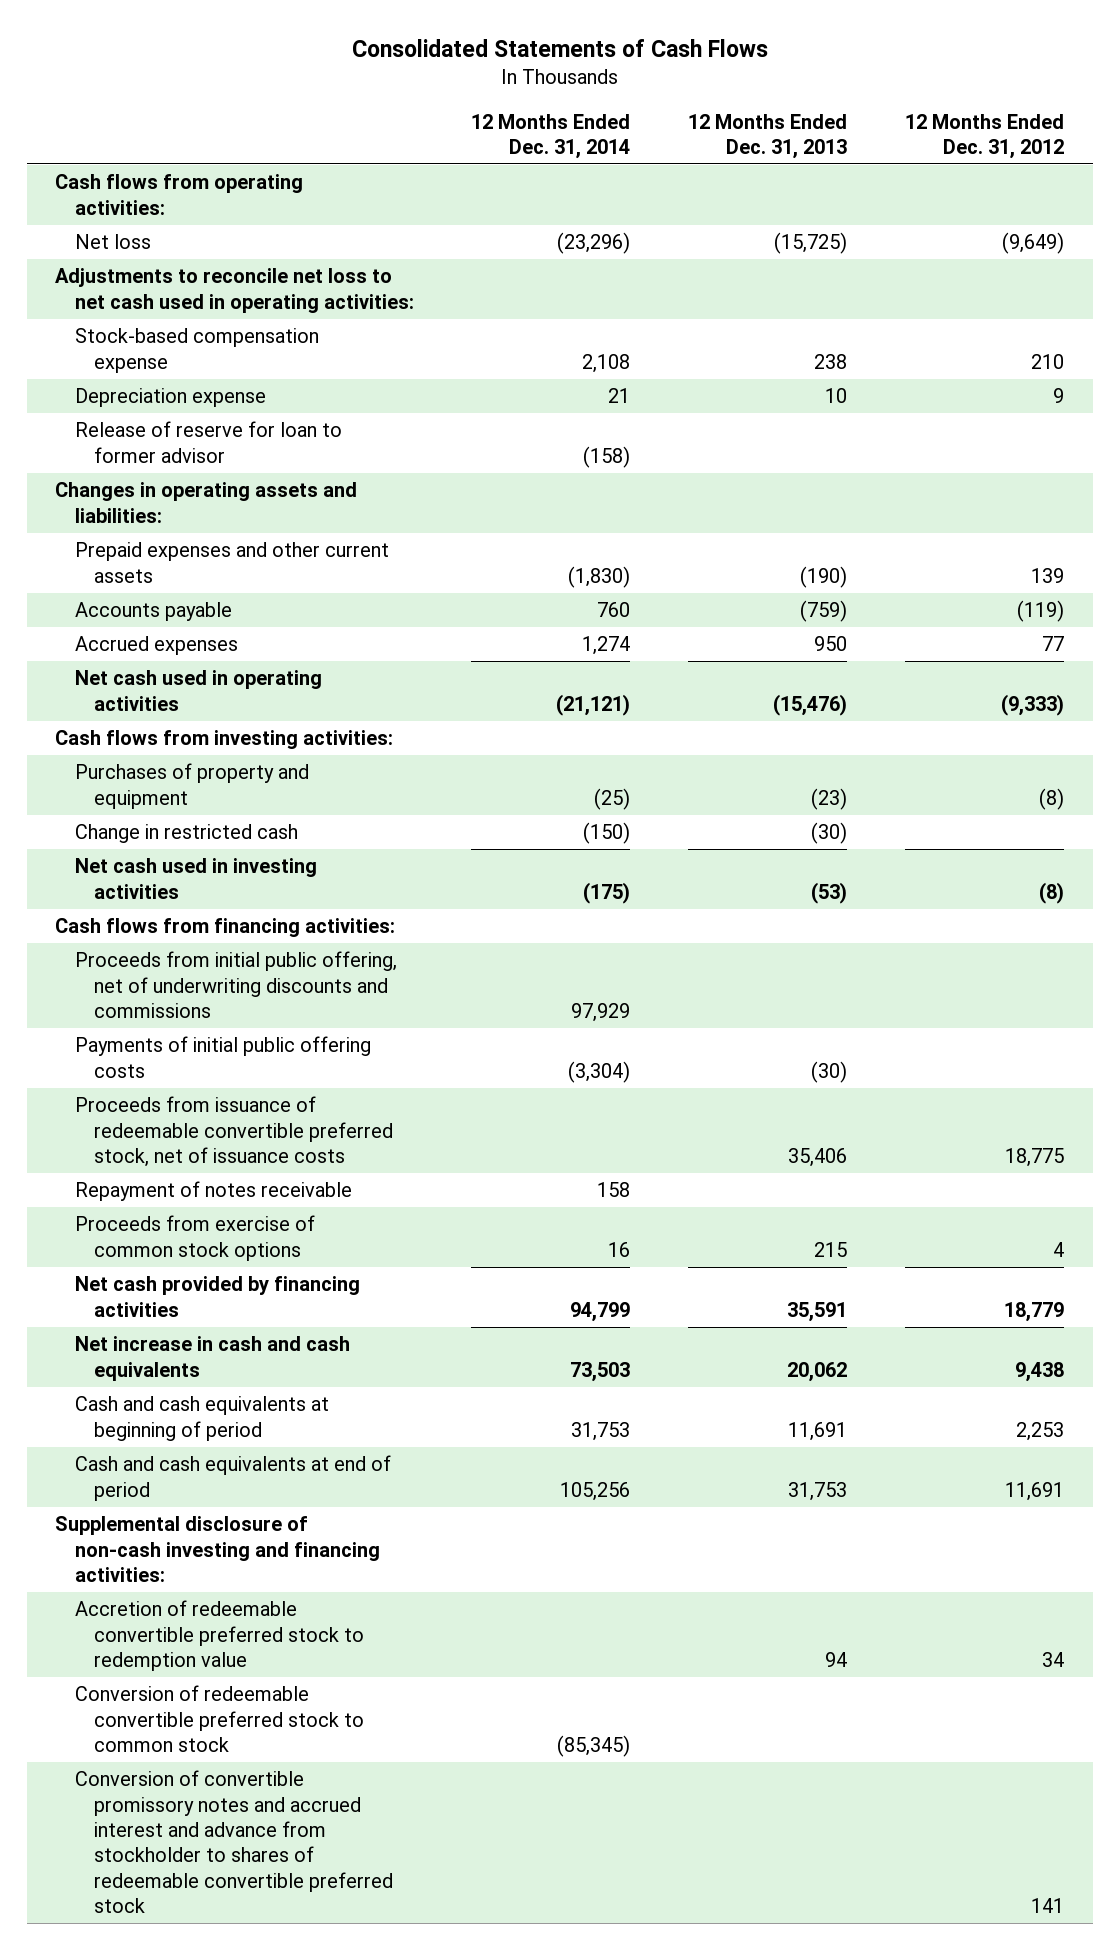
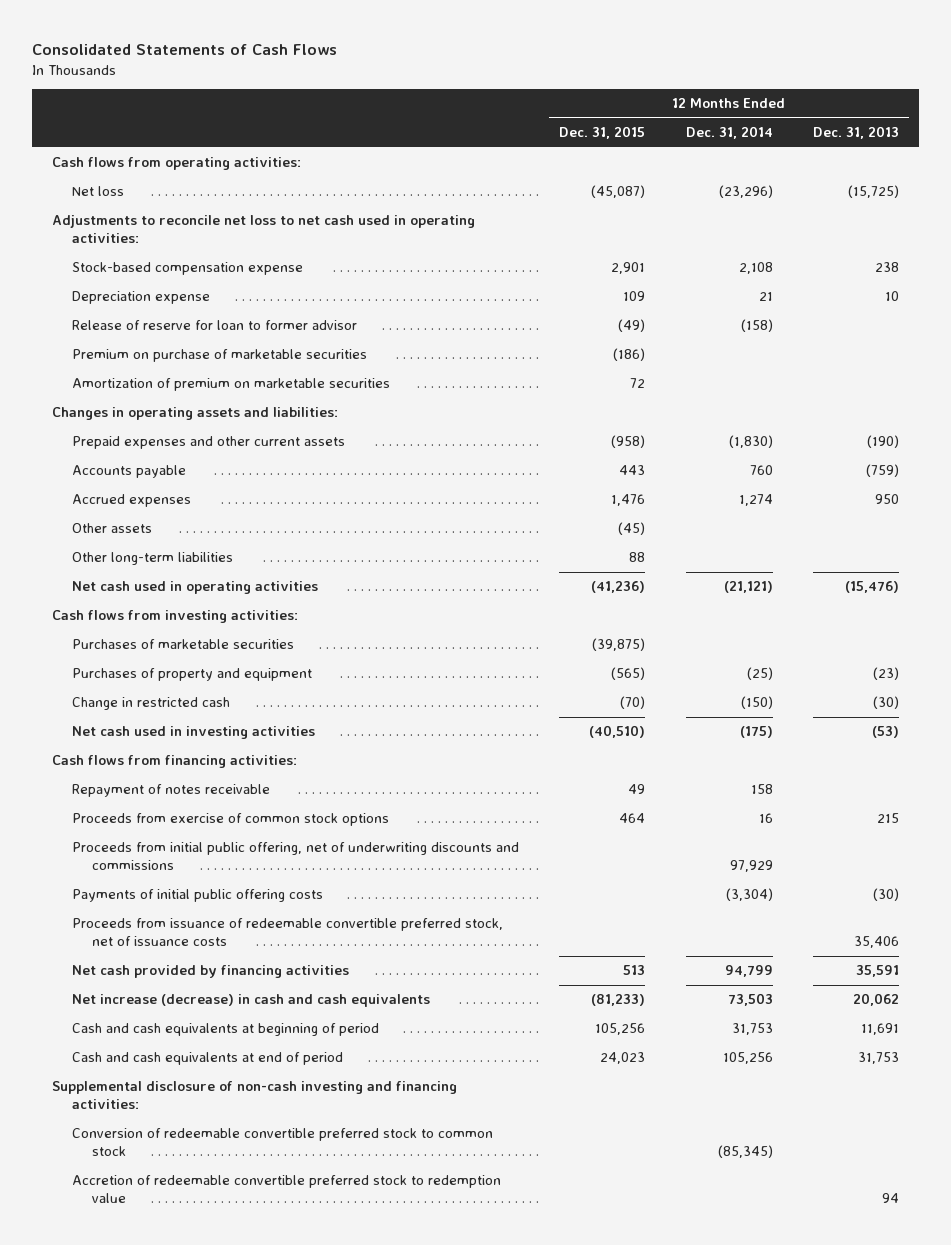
[905,113,1065,159] 12 Months Ended Dec. 31, 2012 -> none
none -> [559,126,646,140] Dec. 31, 2015
none -> [72,349,368,363] Premium on purchase of marketable securities
none -> [72,378,391,392] Amortization of premium on marketable securities
none -> [72,523,153,534] Other assets
none -> [72,552,234,566] Other long-term liabilities
none -> [72,639,295,650] Purchases of marketable securities
[74,1181,352,1202] Repayment of notes receivable -> [72,784,271,798] Repayment of notes receivable
[74,1215,315,1261] Proceeds from exercise of common stock options -> [72,813,390,827] Proceeds from exercise of common stock options
[74,1336,350,1381] Net increase in cash and cash equivalents -> [72,994,431,1008] Net increase (decrease) in cash and cash equivalents
[74,1770,393,1914] Conversion of convertible promissory notes and accrued interest and advance from stockholder to shares of redeemable convertible preferred stock -> none
[74,1600,364,1671] Accretion of redeemable convertible preferred stock to redemption value -> [72,1175,502,1204] Accretion of redeemable convertible preferred stock to redemption value

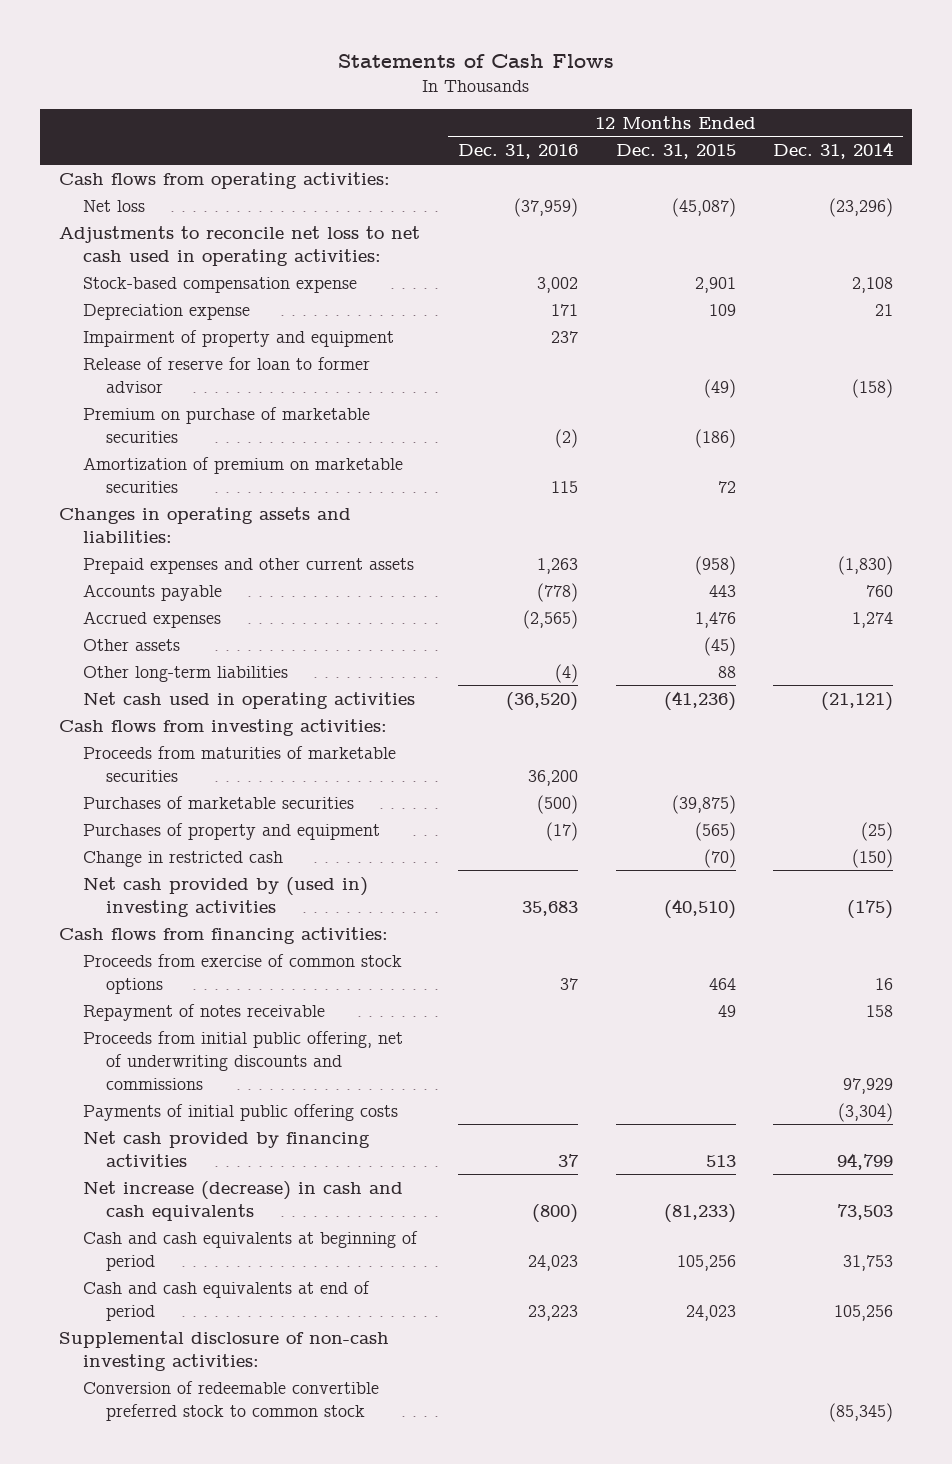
[32,43,338,55] Consolidated Statements of Cash Flows -> [338,53,615,68] Statements of Cash Flows
[812,126,899,140] Dec. 31, 2013 -> none
none -> [457,144,578,160] Dec. 31, 2016
none -> [82,329,394,347] Impairment of property and equipment
none -> [82,745,396,782] Proceeds from maturities of marketable securities
[72,726,316,740] Net cash used in investing activities -> [82,876,368,917] Net cash provided by (used in) investing activities
[72,784,271,798] Repayment of notes receivable -> [82,1003,325,1021] Repayment of notes receivable
[72,918,504,947] Proceeds from issuance of redeemable convertible preferred stock, net of issuance costs -> none
[52,1081,458,1110] Supplemental disclosure of non-cash investing and financing activities: -> [59,1330,390,1371] Supplemental disclosure of non-cash investing activities:
[72,1175,502,1204] Accretion of redeemable convertible preferred stock to redemption value -> none

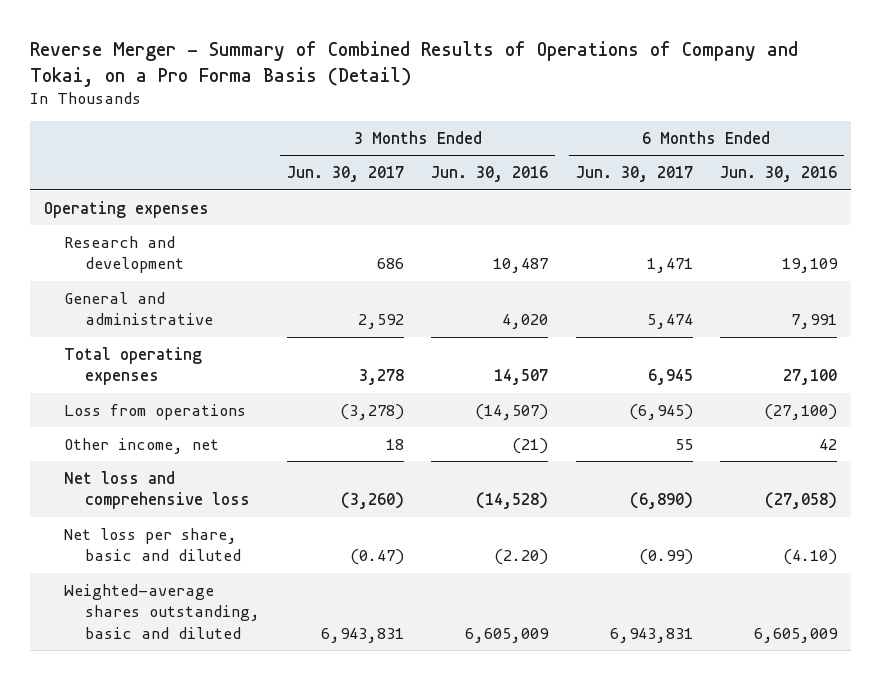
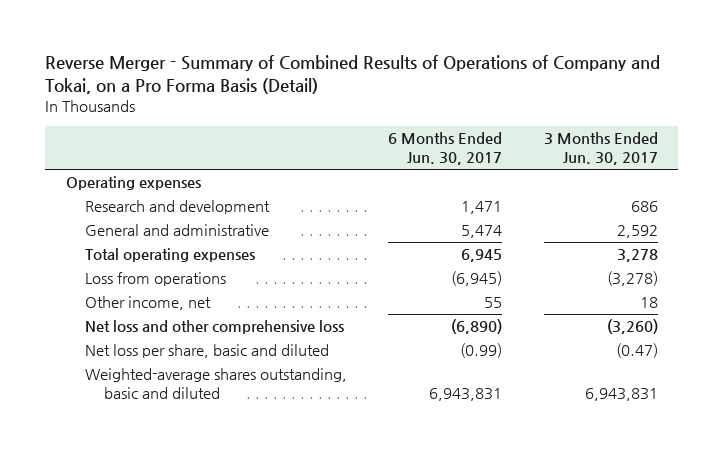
[431,166,549,183] Jun. 30, 2016 -> none
[720,166,838,183] Jun. 30, 2016 -> none
[64,470,250,510] Net loss and comprehensive loss -> [84,320,344,335] Net loss and other comprehensive loss

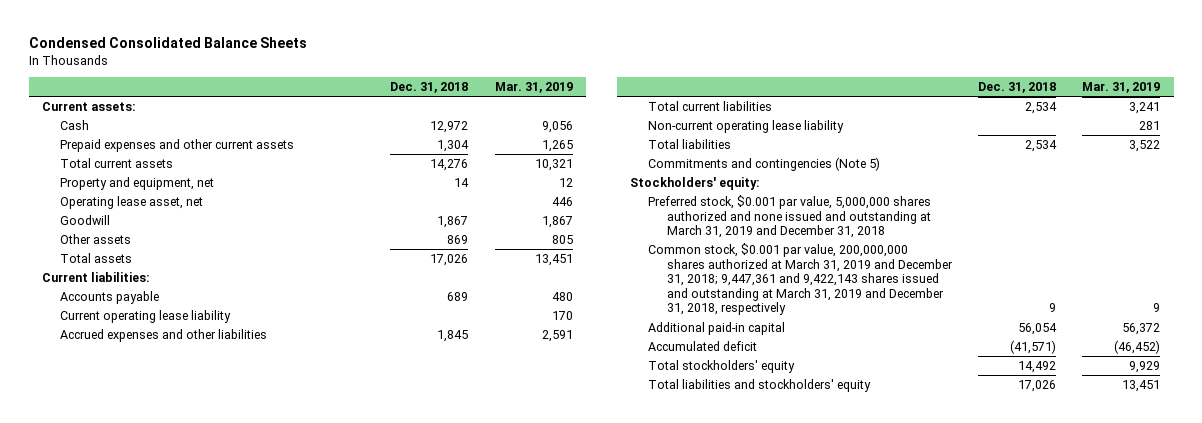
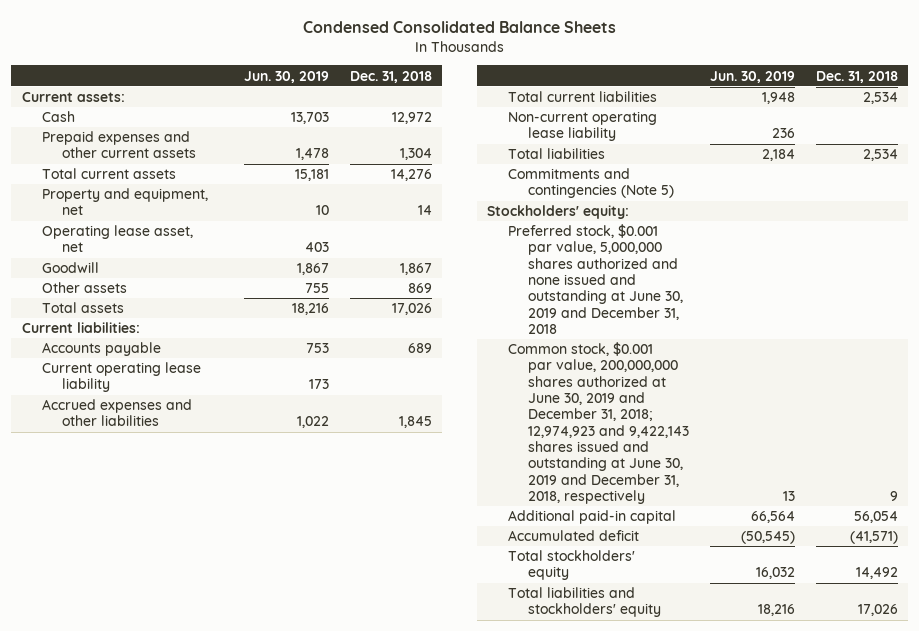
[494,81,573,93] Mar. 31, 2019 -> none
none -> [244,70,330,83] Jun. 30, 2019
[648,194,932,239] Preferred stock, $0.001 par value, 5,000,000 shares authorized and none issued and outstanding at March 31, 2019 and December 31, 2018 -> [507,224,683,335] Preferred stock, $0.001 par value, 5,000,000 shares authorized and none issued and outstanding at June 30, 2019 and December 31, 2018
[648,242,953,316] Common stock, $0.001 par value, 200,000,000 shares authorized at March 31, 2019 and December 31, 2018; 9,447,361 and 9,422,143 shares issued and outstanding at March 31, 2019 and December 31, 2018, respectively -> [507,342,689,504] Common stock, $0.001 par value, 200,000,000 shares authorized at June 30, 2019 and December 31, 2018; 12,974,923 and 9,422,143 shares issued and outstanding at June 30, 2019 and December 31, 2018, respectively

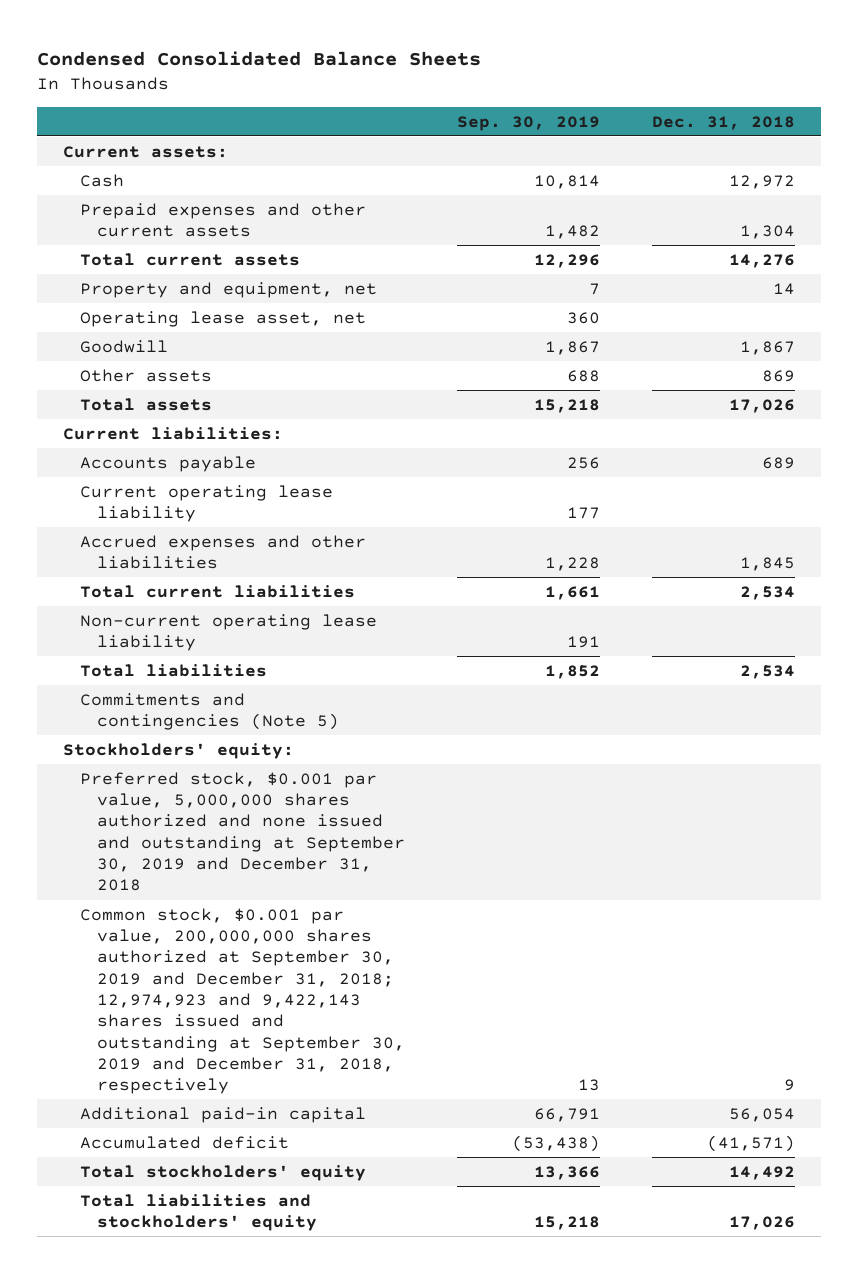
[244,70,330,83] Jun. 30, 2019 -> none
none -> [457,115,601,131] Sep. 30, 2019
[507,224,683,335] Preferred stock, $0.001 par value, 5,000,000 shares authorized and none issued and outstanding at June 30, 2019 and December 31, 2018 -> [80,771,406,892] Preferred stock, $0.001 par value, 5,000,000 shares authorized and none issued and outstanding at September 30, 2019 and December 31, 2018
[507,342,689,504] Common stock, $0.001 par value, 200,000,000 shares authorized at June 30, 2019 and December 31, 2018; 12,974,923 and 9,422,143 shares issued and outstanding at June 30, 2019 and December 31, 2018, respectively -> [80,907,406,1095] Common stock, $0.001 par value, 200,000,000 shares authorized at September 30, 2019 and December 31, 2018; 12,974,923 and 9,422,143 shares issued and outstanding at September 30, 2019 and December 31, 2018, respectively

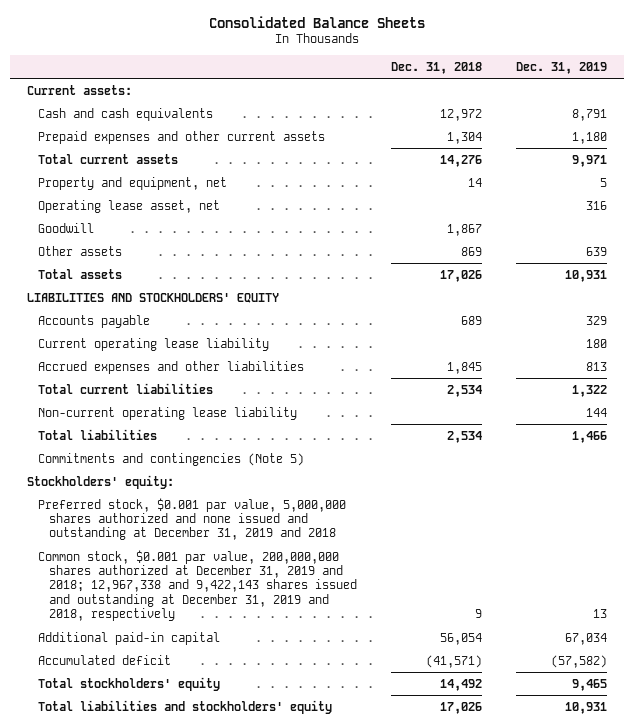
[36,50,481,66] Condensed Consolidated Balance Sheets -> [208,15,425,28] Consolidated Balance Sheets
[457,115,601,131] Sep. 30, 2019 -> none
none -> [516,61,608,74] Dec. 31, 2019
[80,173,125,187] Cash -> [37,107,213,121] Cash and cash equivalents
[62,426,283,440] Current liabilities: -> none
none -> [26,292,279,303] LIABILITIES AND STOCKHOLDERS' EQUITY
[80,771,406,892] Preferred stock, $0.001 par value, 5,000,000 shares authorized and none issued and outstanding at September 30, 2019 and December 31, 2018 -> [37,497,346,541] Preferred stock, $0.001 par value, 5,000,000 shares authorized and none issued and outstanding at December 31, 2019 and 2018
[80,907,406,1095] Common stock, $0.001 par value, 200,000,000 shares authorized at September 30, 2019 and December 31, 2018; 12,974,923 and 9,422,143 shares issued and outstanding at September 30, 2019 and December 31, 2018, respectively -> [37,549,358,622] Common stock, $0.001 par value, 200,000,000 shares authorized at December 31, 2019 and 2018; 12,967,338 and 9,422,143 shares issued and outstanding at December 31, 2019 and 2018, respectively

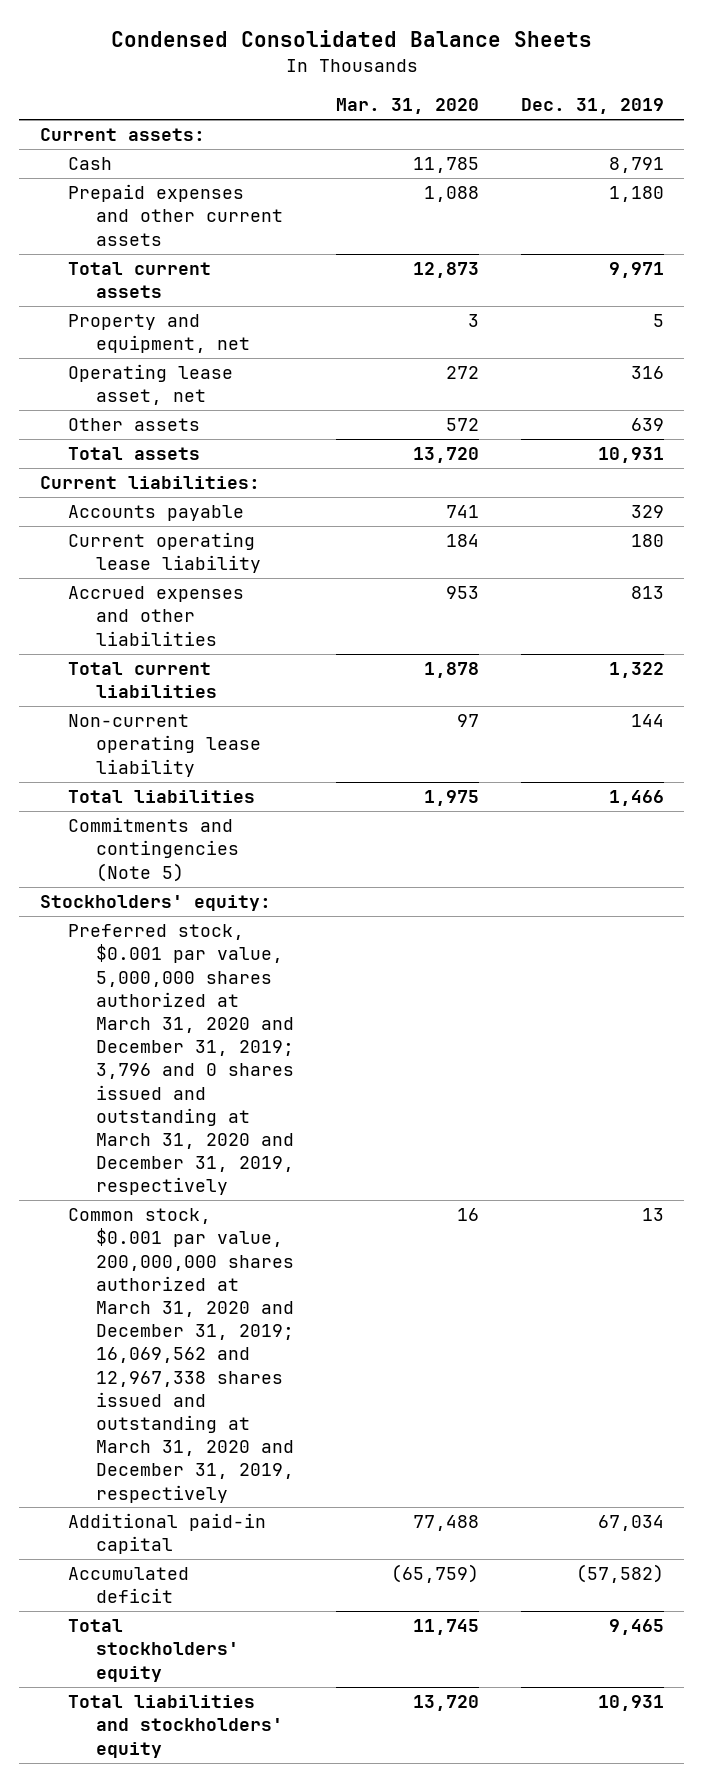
[208,15,425,28] Consolidated Balance Sheets -> [110,30,592,48] Condensed Consolidated Balance Sheets
[391,61,483,74] Dec. 31, 2018 -> none
none -> [335,98,479,115] Mar. 31, 2020
[37,107,213,121] Cash and cash equivalents -> [68,157,113,171] Cash
[37,222,94,233] Goodwill -> none
[26,292,279,303] LIABILITIES AND STOCKHOLDERS' EQUITY -> none
none -> [40,476,261,490] Current liabilities:
[37,497,346,541] Preferred stock, $0.001 par value, 5,000,000 shares authorized and none issued and outstanding at December 31, 2019 and 2018 -> [68,924,295,1196] Preferred stock, $0.001 par value, 5,000,000 shares authorized at March 31, 2020 and December 31, 2019; 3,796 and 0 shares issued and outstanding at March 31, 2020 and December 31, 2019, respectively
[37,549,358,622] Common stock, $0.001 par value, 200,000,000 shares authorized at December 31, 2019 and 2018; 12,967,338 and 9,422,143 shares issued and outstanding at December 31, 2019 and 2018, respectively -> [68,1208,295,1503] Common stock, $0.001 par value, 200,000,000 shares authorized at March 31, 2020 and December 31, 2019; 16,069,562 and 12,967,338 shares issued and outstanding at March 31, 2020 and December 31, 2019, respectively

